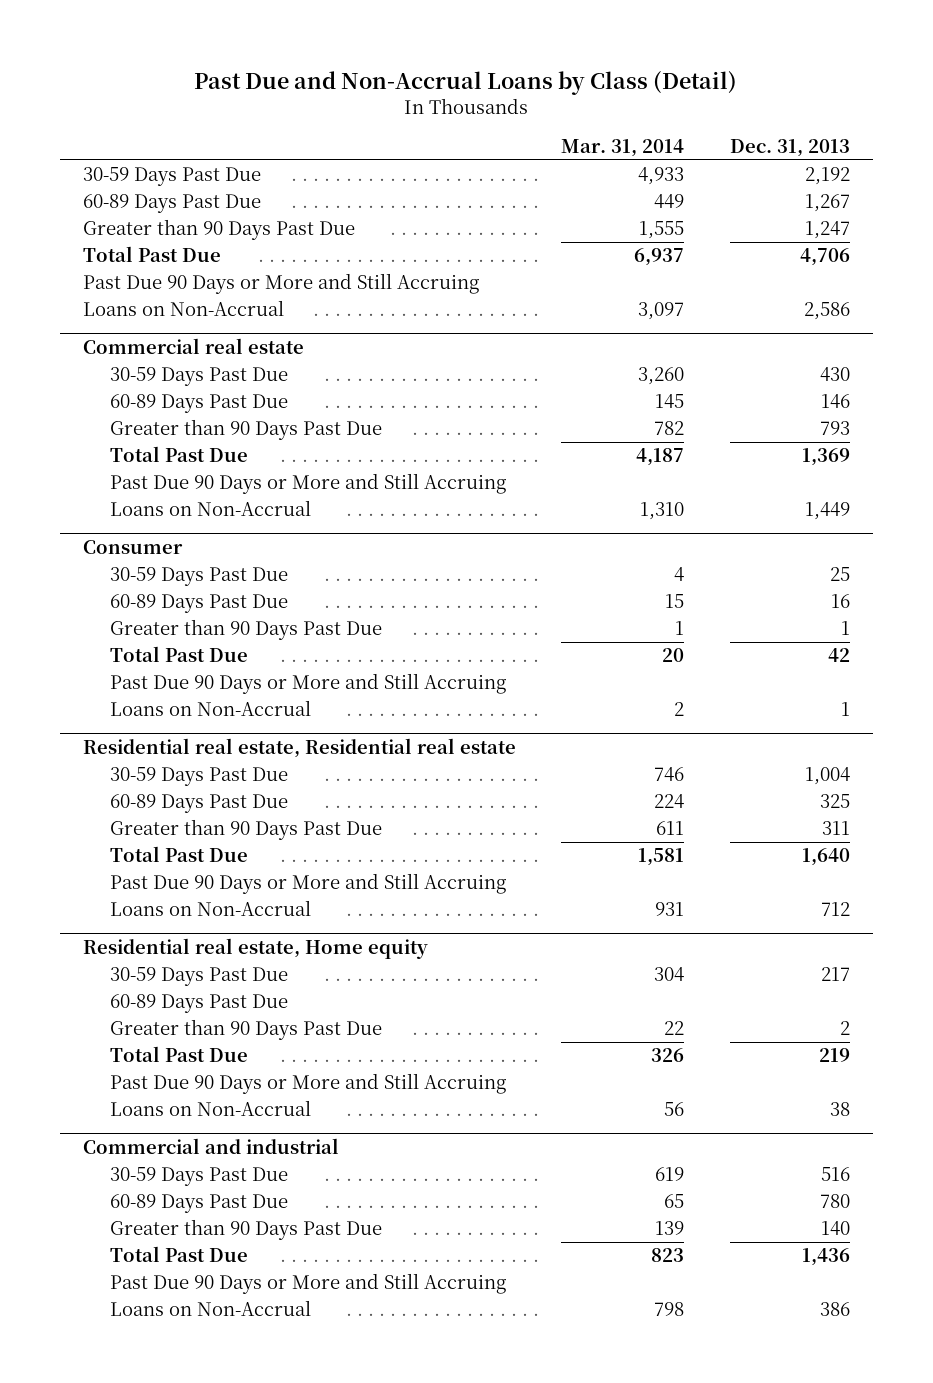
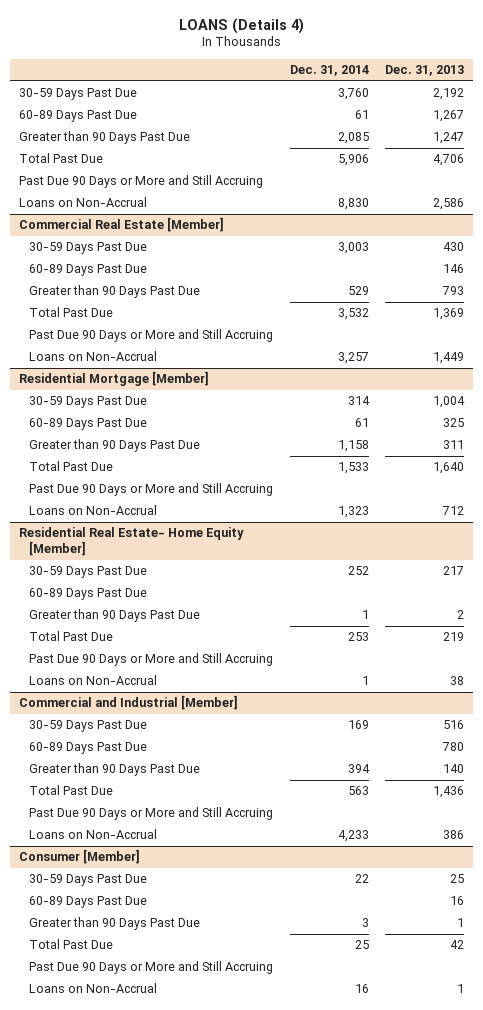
[194,70,738,95] Past Due and Non-Accrual Loans by Class (Detail) -> [178,17,304,34] LOANS (Details 4)
[561,139,685,158] Mar. 31, 2014 -> none
none -> [289,65,369,77] Dec. 31, 2014
[82,338,304,355] Commercial real estate -> [18,217,224,233] Commercial Real Estate [Member]
[82,540,183,555] Consumer -> none
[110,567,289,587] 30-59 Days Past Due -> none
[110,594,289,614] 60-89 Days Past Due -> none
[110,619,383,641] Greater than 90 Days Past Due -> none
[110,646,249,663] Total Past Due -> none
[110,673,507,695] Past Due 90 Days or More and Still Accruing -> none
[110,700,312,717] Loans on Non-Accrual -> none
[82,738,516,759] Residential real estate, Residential real estate -> none
none -> [18,371,209,387] Residential Mortgage [Member]
[82,938,428,960] Residential real estate, Home equity -> [18,527,244,557] Residential Real Estate- Home Equity [Member]
[82,1138,339,1155] Commercial and industrial -> [18,695,238,711] Commercial and Industrial [Member]
none -> [18,849,140,865] Consumer [Member]
none -> [28,874,147,887] 30-59 Days Past Due
none -> [28,896,147,909] 60-89 Days Past Due
none -> [28,917,200,931] Greater than 90 Days Past Due
none -> [28,939,113,950] Total Past Due
none -> [28,961,273,975] Past Due 90 Days or More and Still Accruing
none -> [28,983,157,994] Loans on Non-Accrual

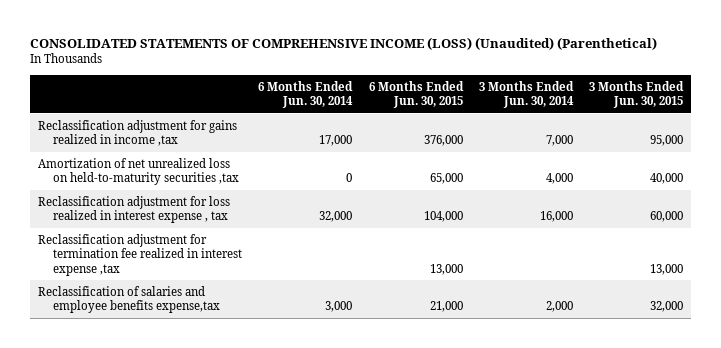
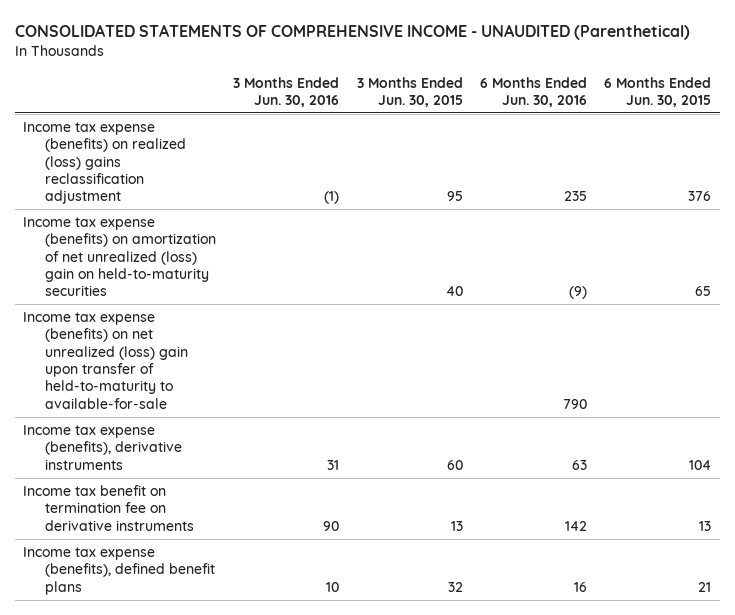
[29,36,657,50] CONSOLIDATED STATEMENTS OF COMPREHENSIVE INCOME (LOSS) (Unaudited) (Parenthetical) -> [14,23,690,40] CONSOLIDATED STATEMENTS OF COMPREHENSIVE INCOME - UNAUDITED (Parenthetical)
[258,80,354,108] 6 Months Ended Jun. 30, 2014 -> none
[478,80,574,108] 3 Months Ended Jun. 30, 2014 -> none
none -> [233,76,340,107] 3 Months Ended Jun. 30, 2016
none -> [480,76,588,107] 6 Months Ended Jun. 30, 2016
[37,195,230,224] Reclassification adjustment for loss realized in interest expense , tax -> none
[37,233,243,276] Reclassification adjustment for termination fee realized in interest expense ,tax -> none
[37,119,237,147] Reclassification adjustment for gains realized in income ,tax -> [23,121,186,205] Income tax expense (benefits) on realized (loss) gains reclassification adjustment
[423,135,463,147] 376,000 -> [688,191,712,202] 376
[650,135,684,147] 95,000 -> [446,191,463,202] 95
[37,157,240,186] Amortization of net unrealized loss on held-to-maturity securities ,tax -> [23,216,216,297] Income tax expense (benefits) on amortization of net unrealized (loss) gain on held-to-maturity securities
[429,173,463,185] 65,000 -> [695,286,712,297] 65
[650,173,684,185] 40,000 -> [445,286,463,297] 40
none -> [23,311,188,409] Income tax expense (benefits) on net unrealized (loss) gain upon transfer of held-to-maturity to available-for-sale
none -> [23,424,182,470] Income tax expense (benefits), derivative instruments
none -> [23,484,194,531] Income tax benefit on termination fee on derivative instruments
[37,285,221,314] Reclassification of salaries and employee benefits expense,tax -> [23,546,215,595] Income tax expense (benefits), defined benefit plans
[429,301,463,313] 21,000 -> [698,581,712,592] 21
[650,301,684,313] 32,000 -> [447,581,463,592] 32

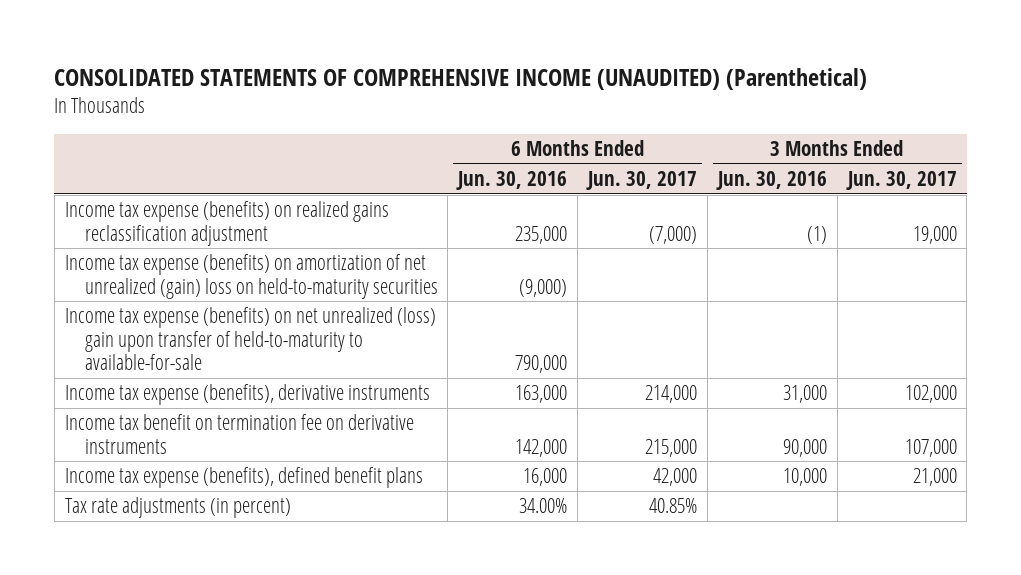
[14,23,690,40] CONSOLIDATED STATEMENTS OF COMPREHENSIVE INCOME - UNAUDITED (Parenthetical) -> [54,67,868,90] CONSOLIDATED STATEMENTS OF COMPREHENSIVE INCOME (UNAUDITED) (Parenthetical)
[356,76,463,107] 3 Months Ended Jun. 30, 2015 -> none
[604,76,712,107] 6 Months Ended Jun. 30, 2015 -> none
none -> [586,170,698,190] Jun. 30, 2017
none -> [845,170,957,190] Jun. 30, 2017
[23,121,186,205] Income tax expense (benefits) on realized (loss) gains reclassification adjustment -> [64,201,389,246] Income tax expense (benefits) on realized gains reclassification adjustment
[564,191,588,202] 235 -> [515,225,568,244] 235,000
[23,216,216,297] Income tax expense (benefits) on amortization of net unrealized (loss) gain on held-to-maturity securities -> [64,254,438,299] Income tax expense (benefits) on amortization of net unrealized (gain) loss on held-to-maturity securities
[569,286,588,300] (9) -> [519,278,568,297] (9,000)
[563,398,588,409] 790 -> [515,354,568,373] 790,000
[327,459,340,470] 31 -> [782,385,827,404] 31,000
[572,459,588,470] 63 -> [515,385,568,404] 163,000
[323,520,340,531] 90 -> [782,438,827,457] 90,000
[565,520,588,531] 142 -> [515,438,568,457] 142,000
[326,581,340,592] 10 -> [782,468,827,487] 10,000
[574,581,588,592] 16 -> [523,468,568,487] 16,000
none -> [64,497,291,519] Tax rate adjustments (in percent)

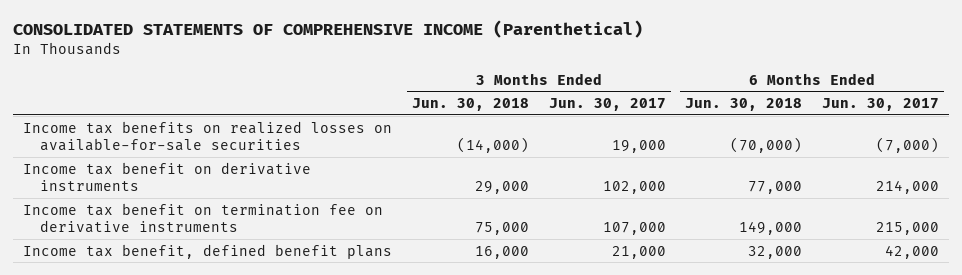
[54,67,868,90] CONSOLIDATED STATEMENTS OF COMPREHENSIVE INCOME (UNAUDITED) (Parenthetical) -> [12,19,643,38] CONSOLIDATED STATEMENTS OF COMPREHENSIVE INCOME (Parenthetical)
[456,170,568,190] Jun. 30, 2016 -> none
[715,170,827,190] Jun. 30, 2016 -> none
none -> [411,97,529,111] Jun. 30, 2018
none -> [685,97,803,111] Jun. 30, 2018
[64,254,438,299] Income tax expense (benefits) on amortization of net unrealized (gain) loss on held-to-maturity securities -> none
[64,307,436,370] Income tax expense (benefits) on net unrealized (loss) gain upon transfer of held-to-maturity to available-for-sale -> none
[64,201,389,246] Income tax expense (benefits) on realized gains reclassification adjustment -> [22,120,392,152] Income tax benefits on realized losses on available-for-sale securities
[64,384,430,406] Income tax expense (benefits), derivative instruments -> [22,161,311,192] Income tax benefit on derivative instruments
[64,497,291,519] Tax rate adjustments (in percent) -> none
[64,467,423,489] Income tax expense (benefits), defined benefit plans -> [22,243,392,259] Income tax benefit, defined benefit plans

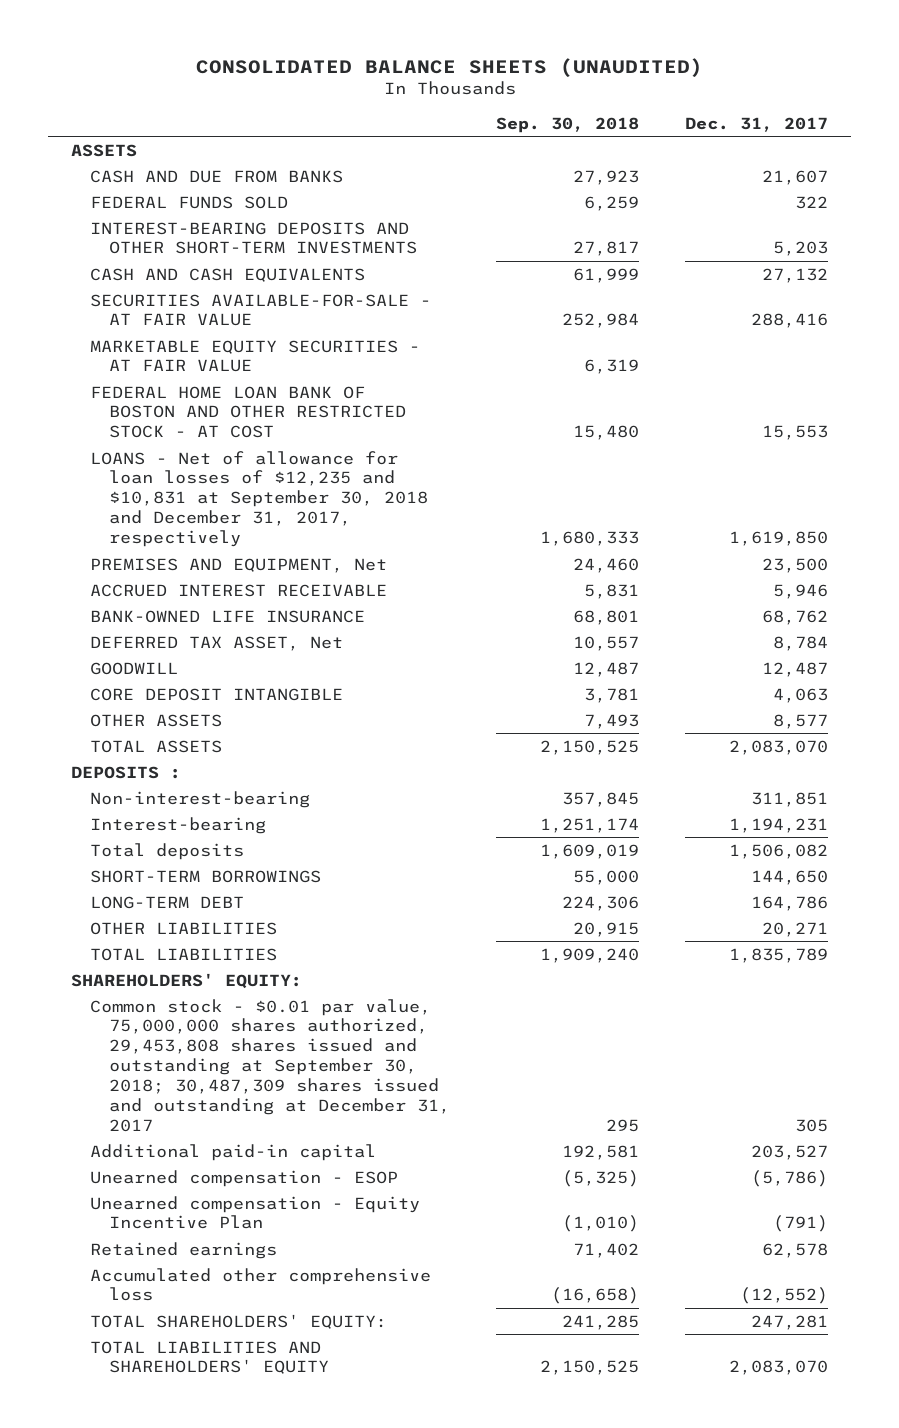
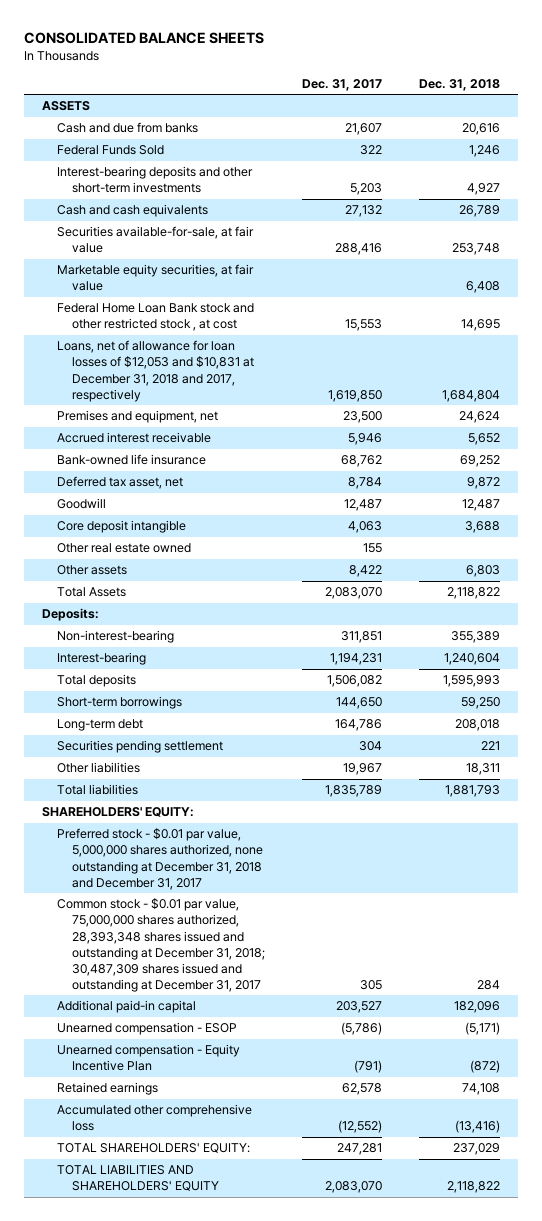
[195,57,703,77] CONSOLIDATED BALANCE SHEETS (UNAUDITED) -> [24,32,265,45] CONSOLIDATED BALANCE SHEETS
[495,116,639,133] Sep. 30, 2018 -> none
none -> [418,78,500,91] Dec. 31, 2018
[89,169,343,183] CASH AND DUE FROM BANKS -> [57,122,199,134] Cash and due from banks
[89,195,288,209] FEDERAL FUNDS SOLD -> [57,145,165,156] Federal Funds Sold
[89,221,417,255] INTEREST-BEARING DEPOSITS AND OTHER SHORT-TERM INVESTMENTS -> [57,166,254,194] Interest-bearing deposits and other short-term investments
[89,267,365,282] CASH AND CASH EQUIVALENTS -> [57,204,209,218] Cash and cash equivalents
[89,293,431,327] SECURITIES AVAILABLE-FOR-SALE - AT FAIR VALUE -> [57,226,255,254] Securities available-for-sale, at fair value
[89,339,420,373] MARKETABLE EQUITY SECURITIES - AT FAIR VALUE -> [57,264,255,292] Marketable equity securities, at fair value
[89,385,406,439] FEDERAL HOME LOAN BANK OF BOSTON AND OTHER RESTRICTED STOCK - AT COST -> [57,303,255,332] Federal Home Loan Bank stock and other restricted stock , at cost
[89,450,428,547] LOANS - Net of allowance for loan losses of $12,235 and $10,831 at September 30, 2018 and December 31, 2017, respectively -> [57,340,255,402] Loans, net of allowance for loan losses of $12,053 and $10,831 at December 31, 2018 and 2017, respectively
[89,557,387,573] PREMISES AND EQUIPMENT, Net -> [57,410,219,424] Premises and equipment, net
[89,583,387,597] ACCRUED INTEREST RECEIVABLE -> [57,432,212,444] Accrued interest receivable
[89,609,365,623] BANK-OWNED LIFE INSURANCE -> [57,454,207,466] Bank-owned life insurance
[89,635,343,651] DEFERRED TAX ASSET, Net -> [57,476,184,490] Deferred tax asset, net
[89,661,178,675] GOODWILL -> [57,498,107,510] Goodwill
[89,687,343,701] CORE DEPOSIT INTANGIBLE -> [57,520,187,534] Core deposit intangible
none -> [57,543,192,554] Other real estate owned
[89,713,222,727] OTHER ASSETS -> [57,565,128,576] Other assets
[773,713,829,729] 8,577 -> [348,565,382,578] 8,422
[89,739,222,753] TOTAL ASSETS -> [57,587,127,598] Total Assets
[71,765,182,779] DEPOSITS : -> [42,608,100,622] Deposits:
[89,869,321,883] SHORT-TERM BORROWINGS -> [57,696,183,710] Short-term borrowings
[89,895,244,909] LONG-TERM DEBT -> [57,719,144,732] Long-term debt
none -> [57,740,224,754] Securities pending settlement
[89,921,277,935] OTHER LIABILITIES -> [57,762,141,774] Other liabilities
[762,921,829,937] 20,271 -> [342,763,382,776] 19,967
[89,947,277,961] TOTAL LIABILITIES -> [57,784,139,796] Total liabilities
none -> [57,828,264,890] Preferred stock - $0.01 par value, 5,000,000 shares authorized, none outstanding at December 31, 2018 and December 31, 2017
[89,998,450,1132] Common stock - $0.01 par value, 75,000,000 shares authorized, 29,453,808 shares issued and outstanding at September 30, 2018; 30,487,309 shares issued and outstanding at December 31, 2017 -> [57,898,266,993] Common stock - $0.01 par value, 75,000,000 shares authorized, 28,393,348 shares issued and outstanding at December 31, 2018; 30,487,309 shares issued and outstanding at December 31, 2017

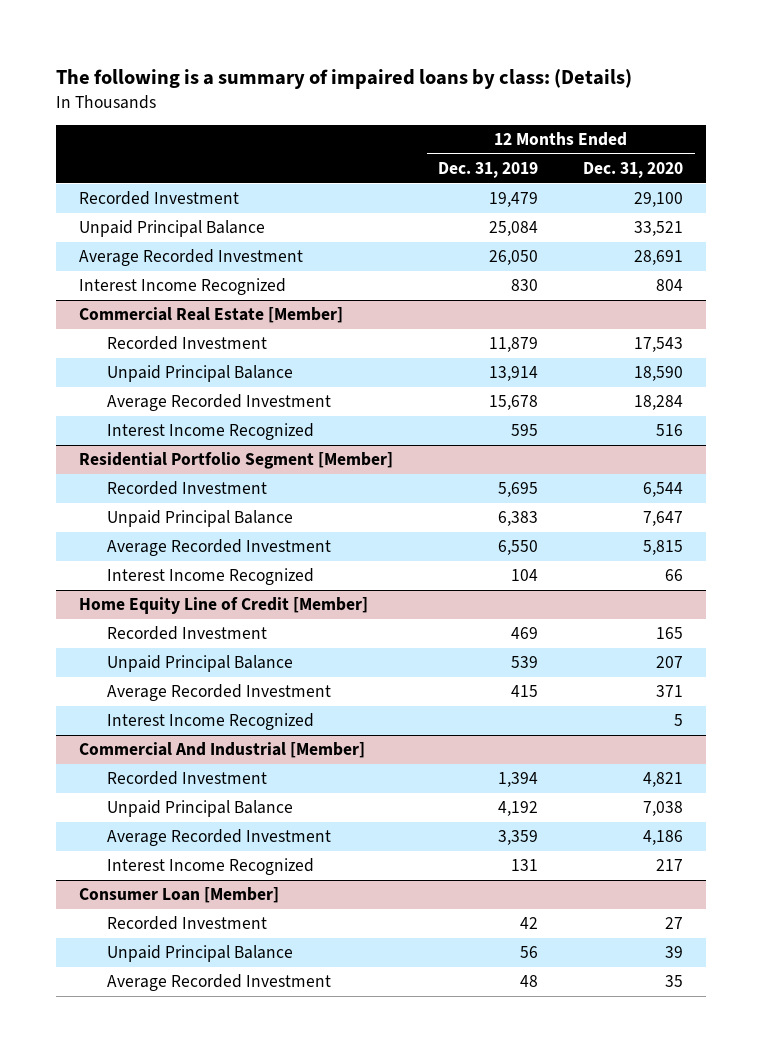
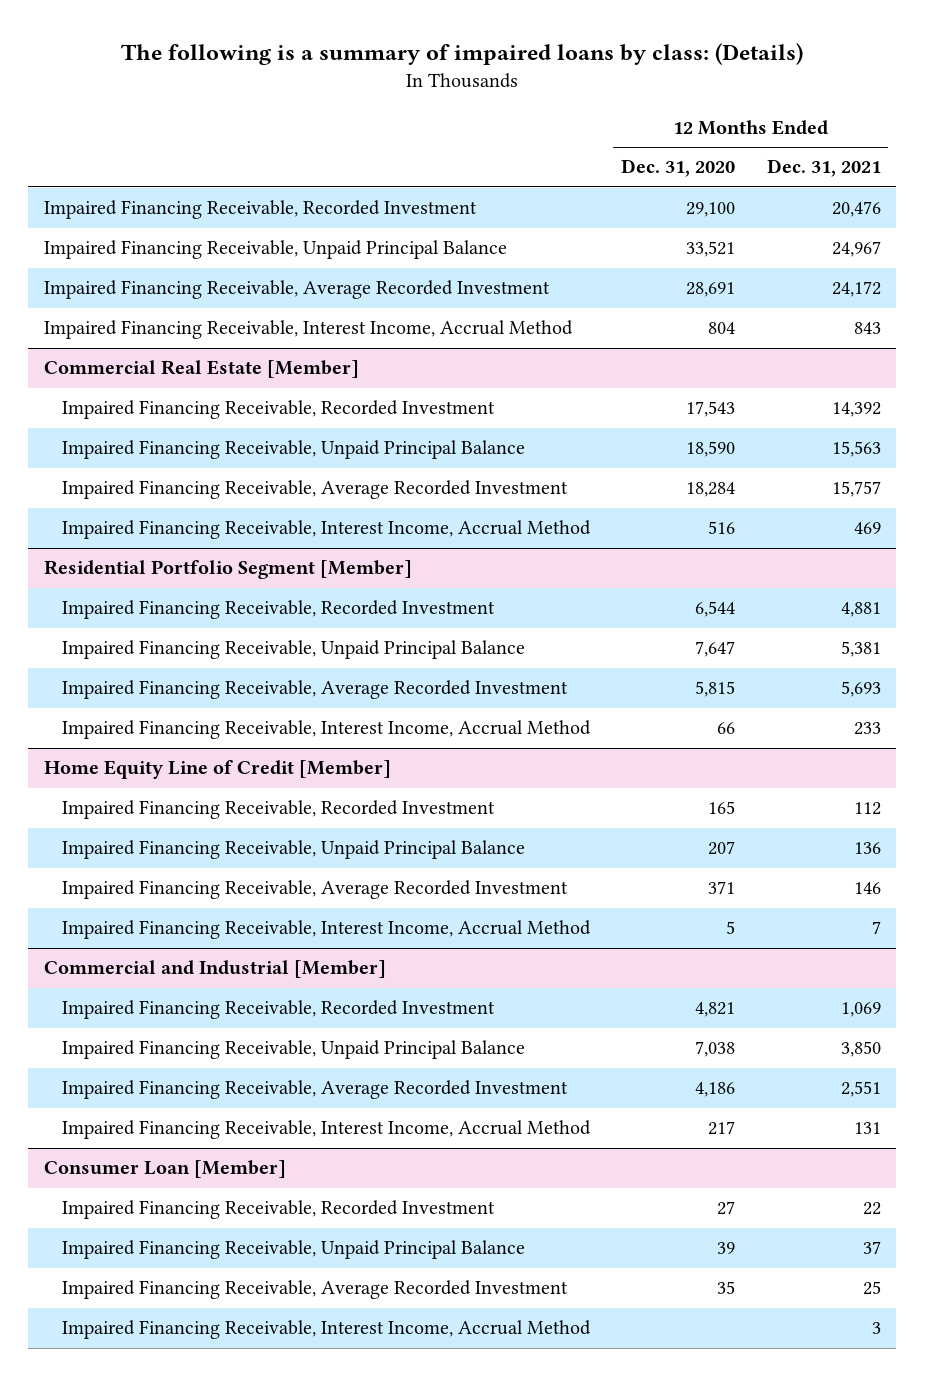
[438,162,539,179] Dec. 31, 2019 -> none
none -> [766,159,881,178] Dec. 31, 2021
[78,191,239,206] Recorded Investment -> [44,200,478,220] Impaired Financing Receivable, Recorded Investment
[78,220,265,238] Unpaid Principal Balance -> [44,240,508,260] Impaired Financing Receivable, Unpaid Principal Balance
[78,249,303,267] Average Recorded Investment -> [44,280,551,300] Impaired Financing Receivable, Average Recorded Investment
[78,278,286,296] Interest Income Recognized -> [44,320,574,340] Impaired Financing Receivable, Interest Income, Accrual Method
[106,336,267,351] Recorded Investment -> [61,400,495,420] Impaired Financing Receivable, Recorded Investment
[106,365,293,383] Unpaid Principal Balance -> [61,440,525,460] Impaired Financing Receivable, Unpaid Principal Balance
[106,394,331,412] Average Recorded Investment -> [61,480,568,500] Impaired Financing Receivable, Average Recorded Investment
[106,423,314,441] Interest Income Recognized -> [61,520,591,540] Impaired Financing Receivable, Interest Income, Accrual Method
[106,481,267,496] Recorded Investment -> [61,600,495,620] Impaired Financing Receivable, Recorded Investment
[106,510,293,528] Unpaid Principal Balance -> [61,640,525,660] Impaired Financing Receivable, Unpaid Principal Balance
[106,539,331,557] Average Recorded Investment -> [61,680,568,700] Impaired Financing Receivable, Average Recorded Investment
[106,568,314,586] Interest Income Recognized -> [61,720,591,740] Impaired Financing Receivable, Interest Income, Accrual Method
[106,626,267,641] Recorded Investment -> [61,800,495,820] Impaired Financing Receivable, Recorded Investment
[106,655,293,673] Unpaid Principal Balance -> [61,840,525,860] Impaired Financing Receivable, Unpaid Principal Balance
[106,684,331,702] Average Recorded Investment -> [61,880,568,900] Impaired Financing Receivable, Average Recorded Investment
[106,713,314,731] Interest Income Recognized -> [61,920,591,940] Impaired Financing Receivable, Interest Income, Accrual Method
[78,742,365,759] Commercial And Industrial [Member] -> [44,960,387,979] Commercial and Industrial [Member]
[106,771,267,786] Recorded Investment -> [61,1000,495,1020] Impaired Financing Receivable, Recorded Investment
[106,800,293,818] Unpaid Principal Balance -> [61,1040,525,1060] Impaired Financing Receivable, Unpaid Principal Balance
[106,829,331,847] Average Recorded Investment -> [61,1080,568,1100] Impaired Financing Receivable, Average Recorded Investment
[106,858,314,876] Interest Income Recognized -> [61,1120,591,1140] Impaired Financing Receivable, Interest Income, Accrual Method
[106,916,267,931] Recorded Investment -> [61,1200,495,1220] Impaired Financing Receivable, Recorded Investment
[106,945,293,963] Unpaid Principal Balance -> [61,1240,525,1260] Impaired Financing Receivable, Unpaid Principal Balance
[106,974,331,992] Average Recorded Investment -> [61,1280,568,1300] Impaired Financing Receivable, Average Recorded Investment
none -> [61,1320,591,1340] Impaired Financing Receivable, Interest Income, Accrual Method

